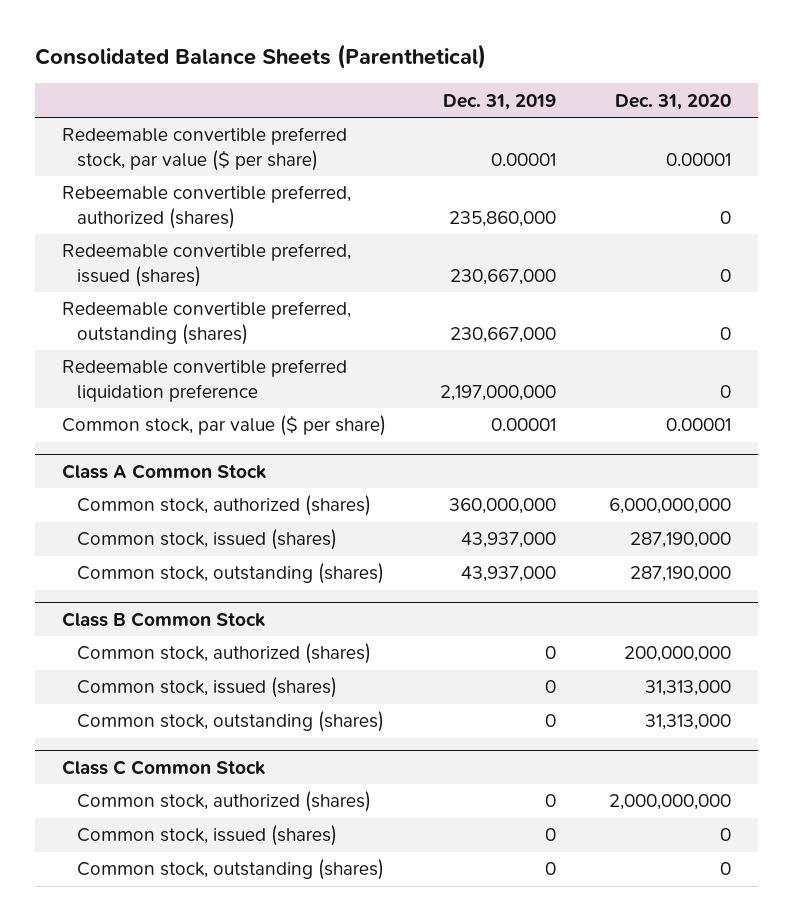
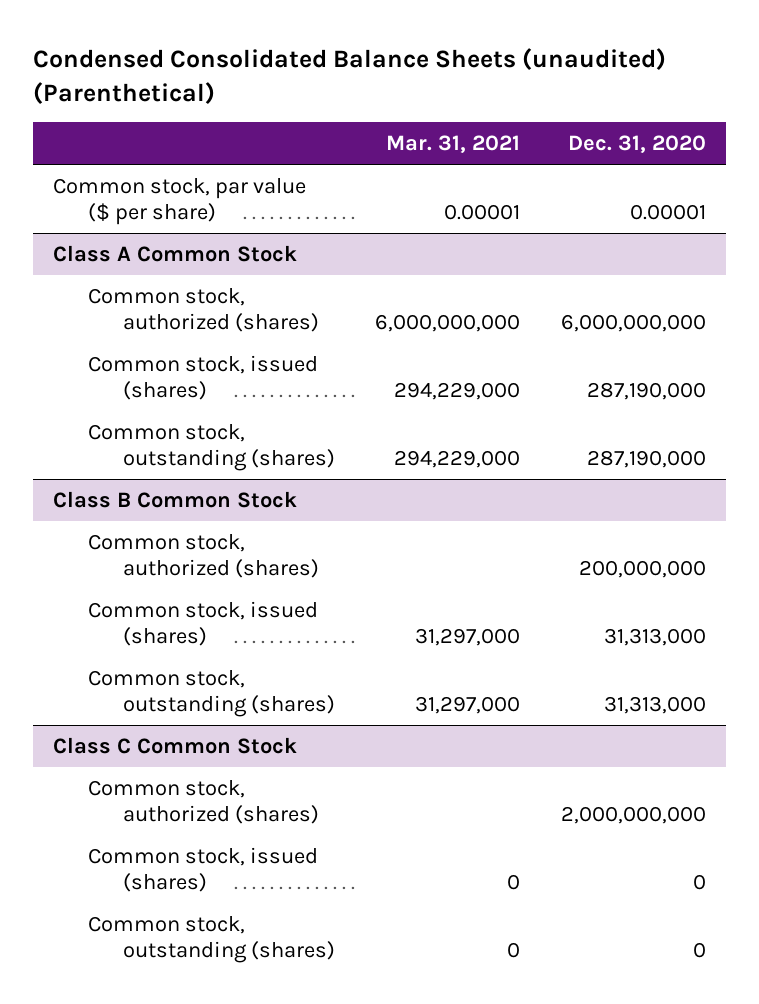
[34,44,486,70] Consolidated Balance Sheets (Parenthetical) -> [32,47,666,104] Condensed Consolidated Balance Sheets (unaudited) (Parenthetical)
[442,93,556,110] Dec. 31, 2019 -> none
none -> [386,135,521,154] Mar. 31, 2021
[61,127,347,171] Redeemable convertible preferred stock, par value ($ per share) -> none
[61,185,351,229] Rebeemable convertible preferred, authorized (shares) -> none
[61,243,351,287] Redeemable convertible preferred, issued (shares) -> none
[61,301,351,345] Redeemable convertible preferred, outstanding (shares) -> none
[61,359,347,402] Redeemable convertible preferred liquidation preference -> none

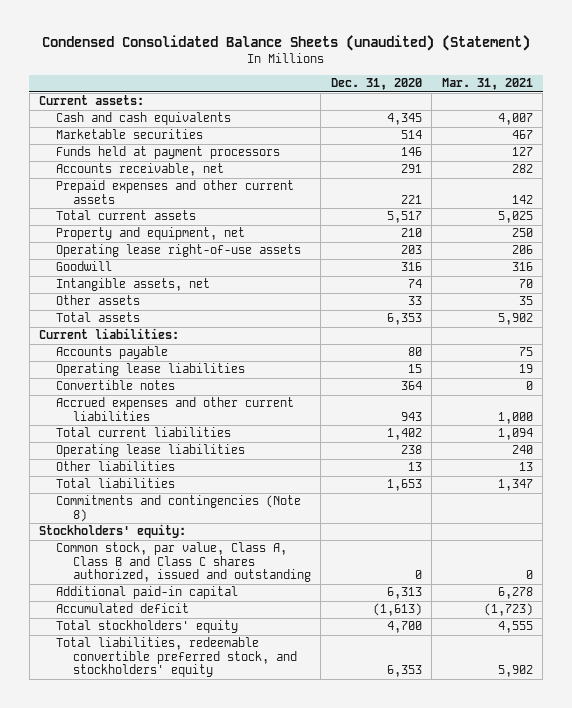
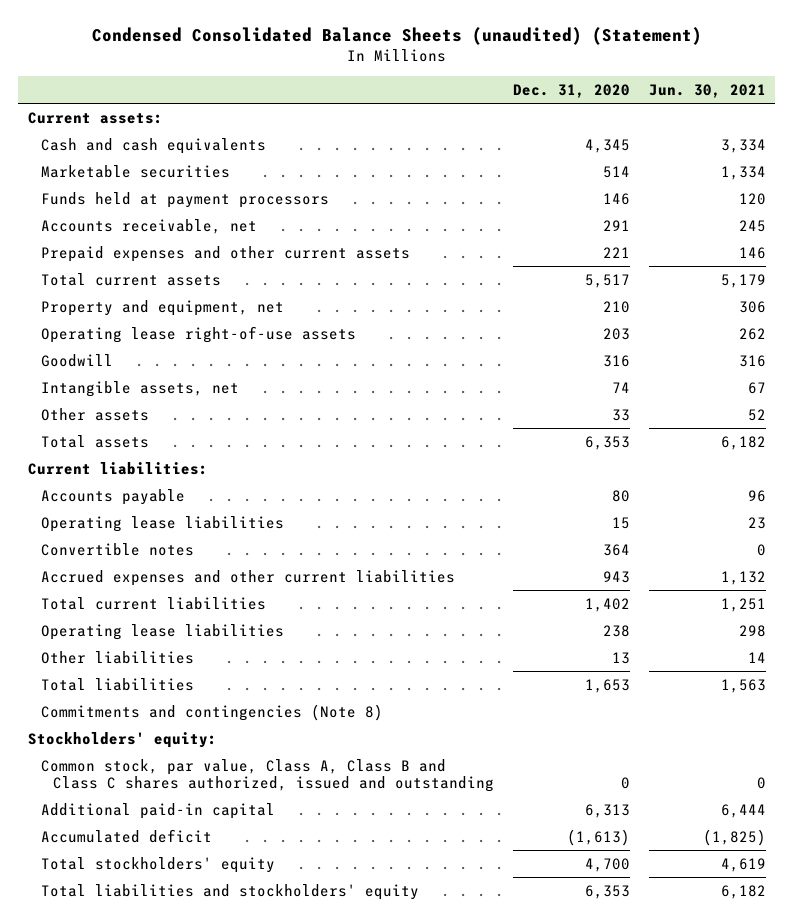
[441,78,533,91] Mar. 31, 2021 -> none
none -> [648,83,766,98] Jun. 30, 2021
[56,637,297,678] Total liabilities, redeemable convertible preferred stock, and stockholders' equity -> [40,883,419,900] Total liabilities and stockholders' equity

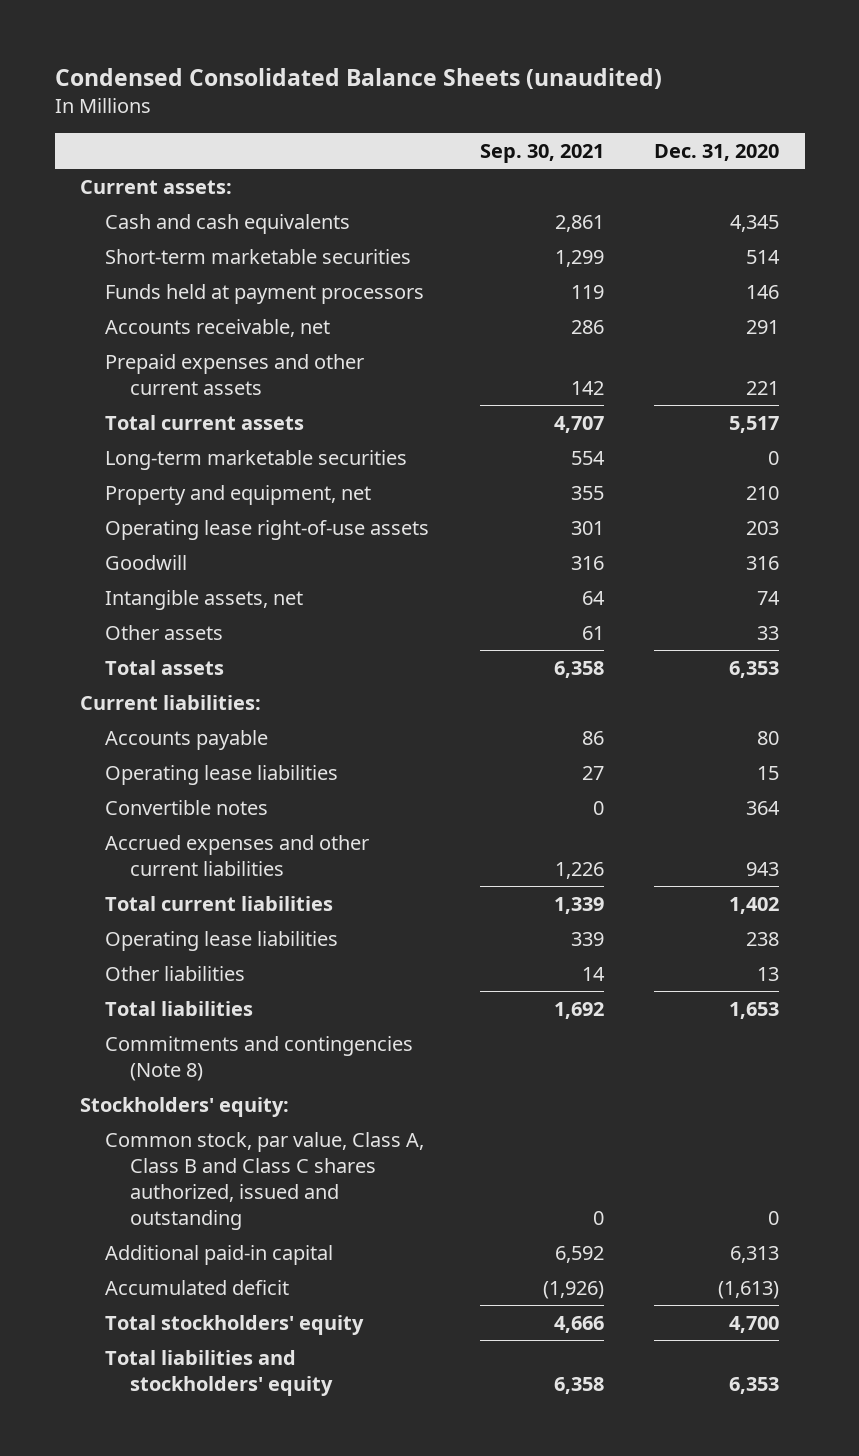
[91,27,702,46] Condensed Consolidated Balance Sheets (unaudited) (Statement) -> [54,67,662,89] Condensed Consolidated Balance Sheets (unaudited)
[648,83,766,98] Jun. 30, 2021 -> none
none -> [479,144,604,164] Sep. 30, 2021
[40,164,230,178] Marketable securities -> [104,248,411,264] Short-term marketable securities
none -> [104,449,407,470] Long-term marketable securities

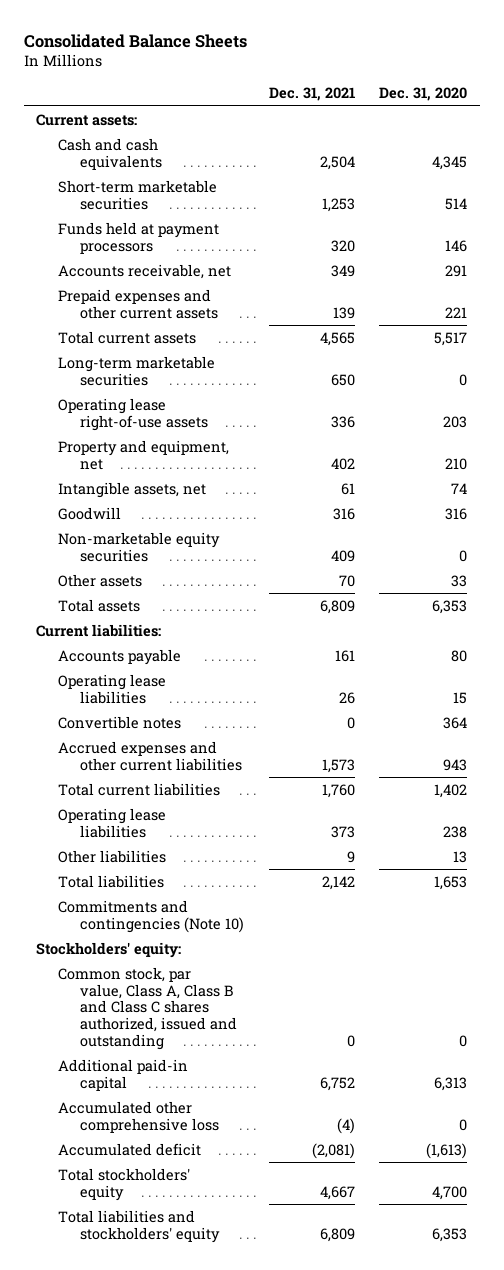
[54,67,662,89] Condensed Consolidated Balance Sheets (unaudited) -> [24,33,248,48] Consolidated Balance Sheets
[479,144,604,164] Sep. 30, 2021 -> none
none -> [268,87,355,102] Dec. 31, 2021
[104,484,371,505] Property and equipment, net -> [58,439,230,470] Property and equipment, net
[104,554,187,570] Goodwill -> [58,506,122,520] Goodwill
none -> [58,531,221,562] Non-marketable equity securities
[104,1035,413,1081] Commitments and contingencies (Note 8) -> [58,899,244,933] Commitments and contingencies (Note 10)
none -> [58,1100,219,1133] Accumulated other comprehensive loss

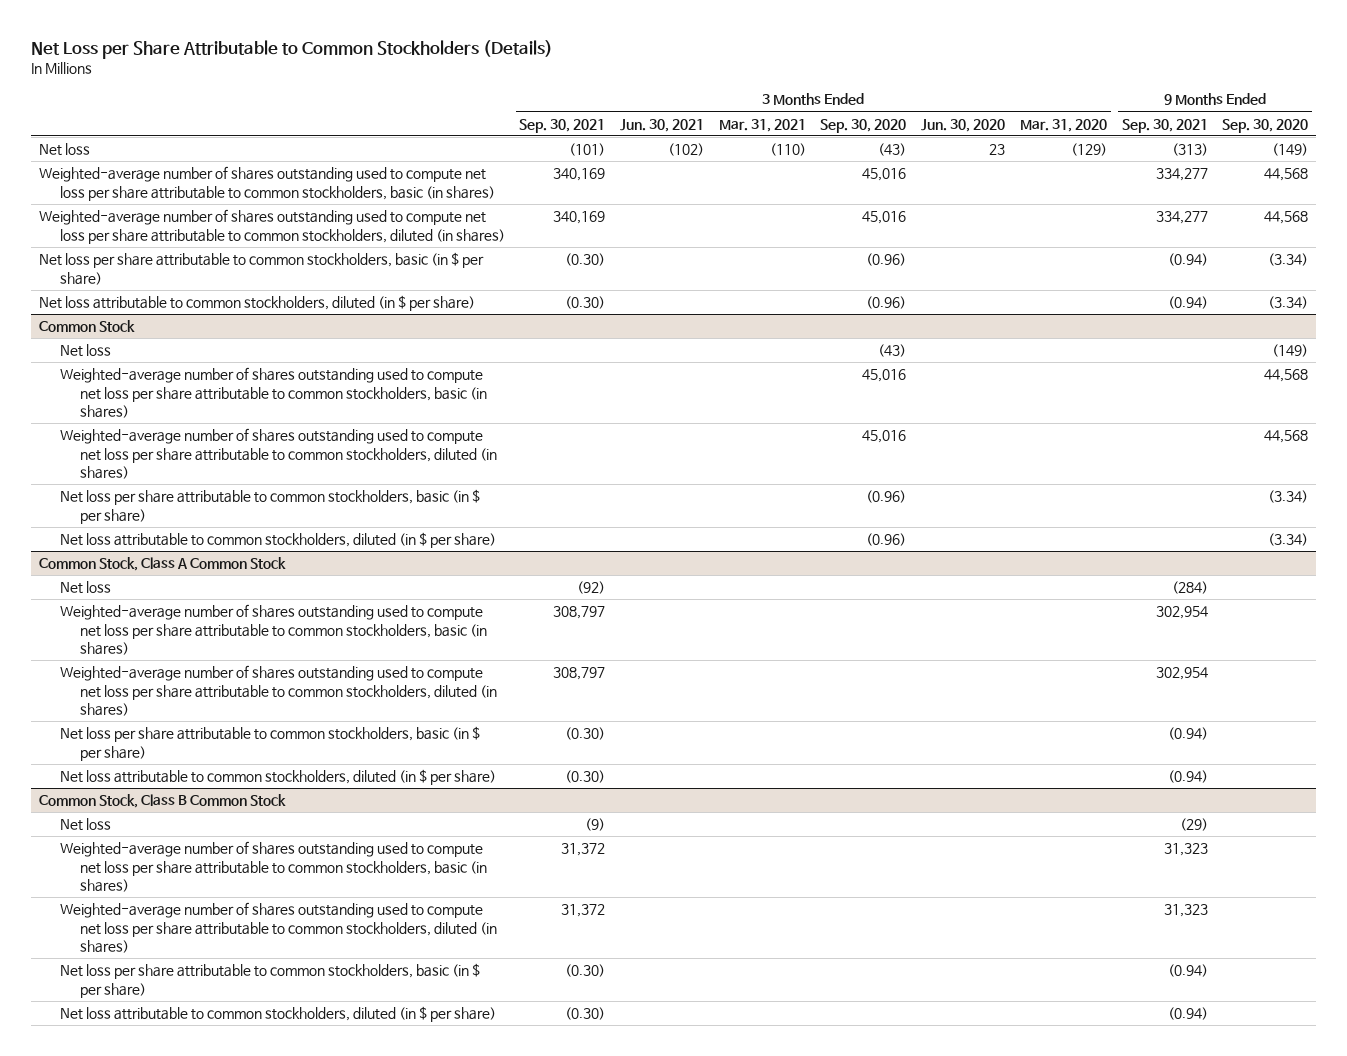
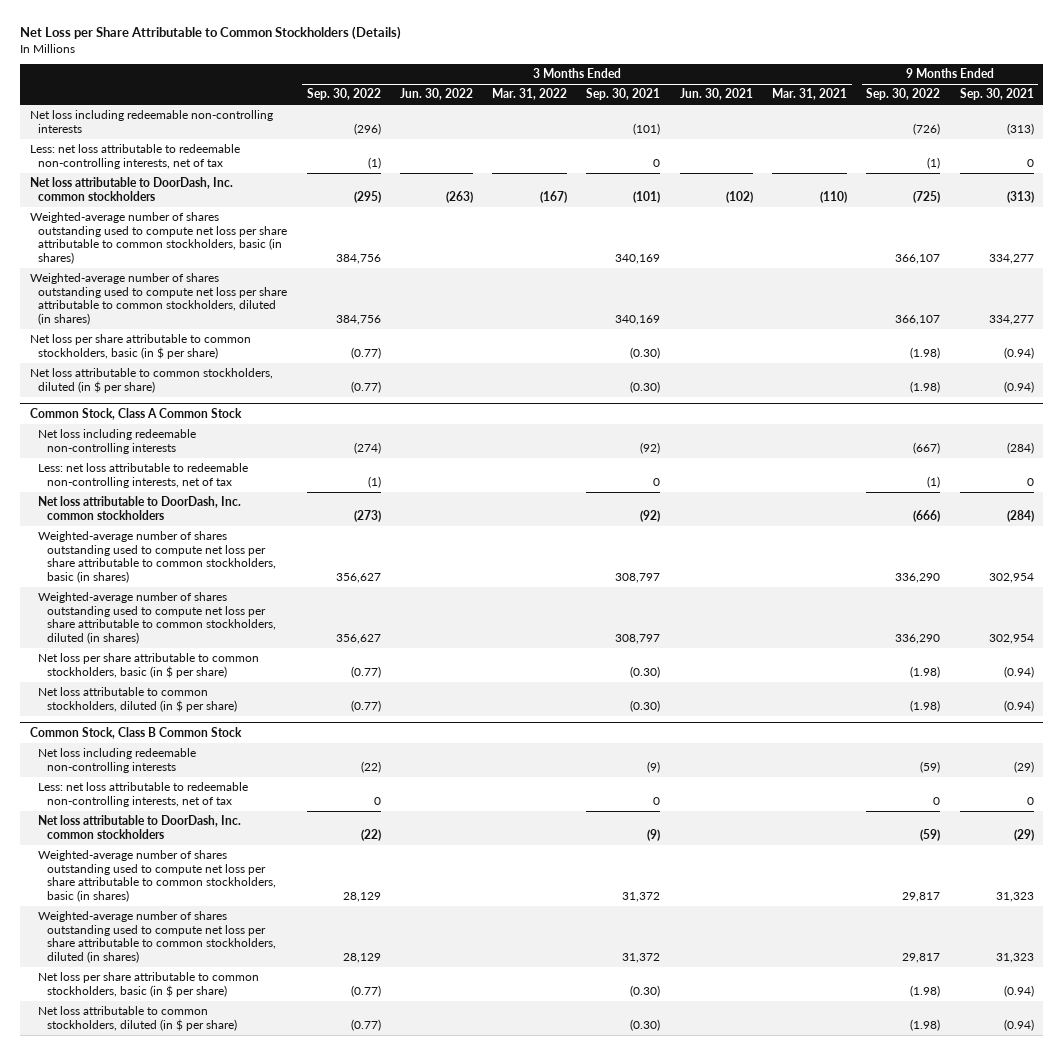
[820,118,907,133] Sep. 30, 2020 -> none
[921,118,1006,132] Jun. 30, 2020 -> none
[1019,118,1107,132] Mar. 31, 2020 -> none
[1222,118,1309,133] Sep. 30, 2020 -> none
none -> [306,88,381,101] Sep. 30, 2022
none -> [399,88,473,101] Jun. 30, 2022
none -> [492,88,568,101] Mar. 31, 2022
none -> [866,88,941,101] Sep. 30, 2022
none -> [29,110,273,133] Net loss including redeemable non-controlling interests
none -> [29,144,240,169] Less: net loss attributable to redeemable non-controlling interests, net of tax
[38,143,90,157] Net loss -> [29,177,233,201] Net loss attributable to DoorDash, Inc. common stockholders
[38,320,135,333] Common Stock -> none
[59,344,111,358] Net loss -> none
[59,367,488,419] Weighted-average number of shares outstanding used to compute net loss per share attributable to common stockholders, basic (in shares) -> none
[59,428,498,480] Weighted-average number of shares outstanding used to compute net loss per share attributable to common stockholders, diluted (in shares) -> none
[59,489,480,524] Net loss per share attributable to common stockholders, basic (in $ per share) -> none
[59,532,496,549] Net loss attributable to common stockholders, diluted (in $ per share) -> none
none -> [38,429,197,454] Net loss including redeemable non-controlling interests
none -> [38,463,249,488] Less: net loss attributable to redeemable non-controlling interests, net of tax
[59,581,111,595] Net loss -> [38,496,242,520] Net loss attributable to DoorDash, Inc. common stockholders
none -> [38,748,197,773] Net loss including redeemable non-controlling interests
none -> [38,782,249,807] Less: net loss attributable to redeemable non-controlling interests, net of tax
[59,818,111,832] Net loss -> [38,815,242,839] Net loss attributable to DoorDash, Inc. common stockholders

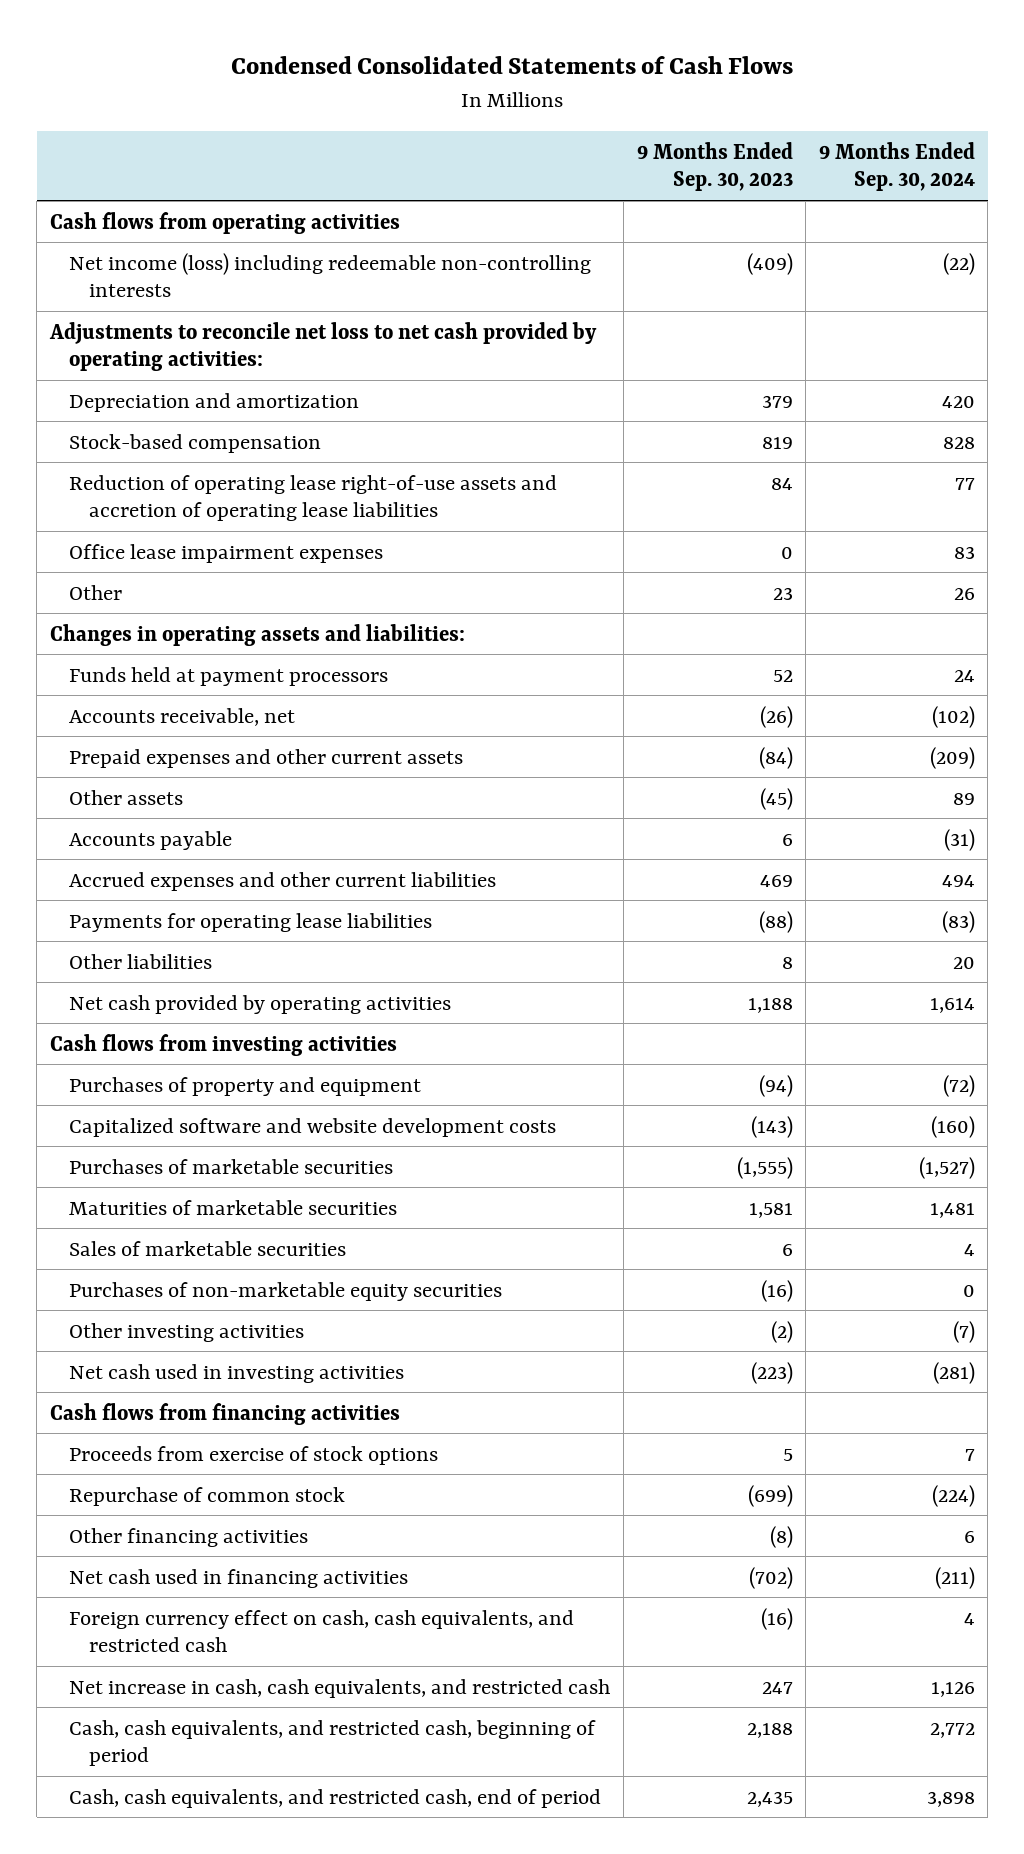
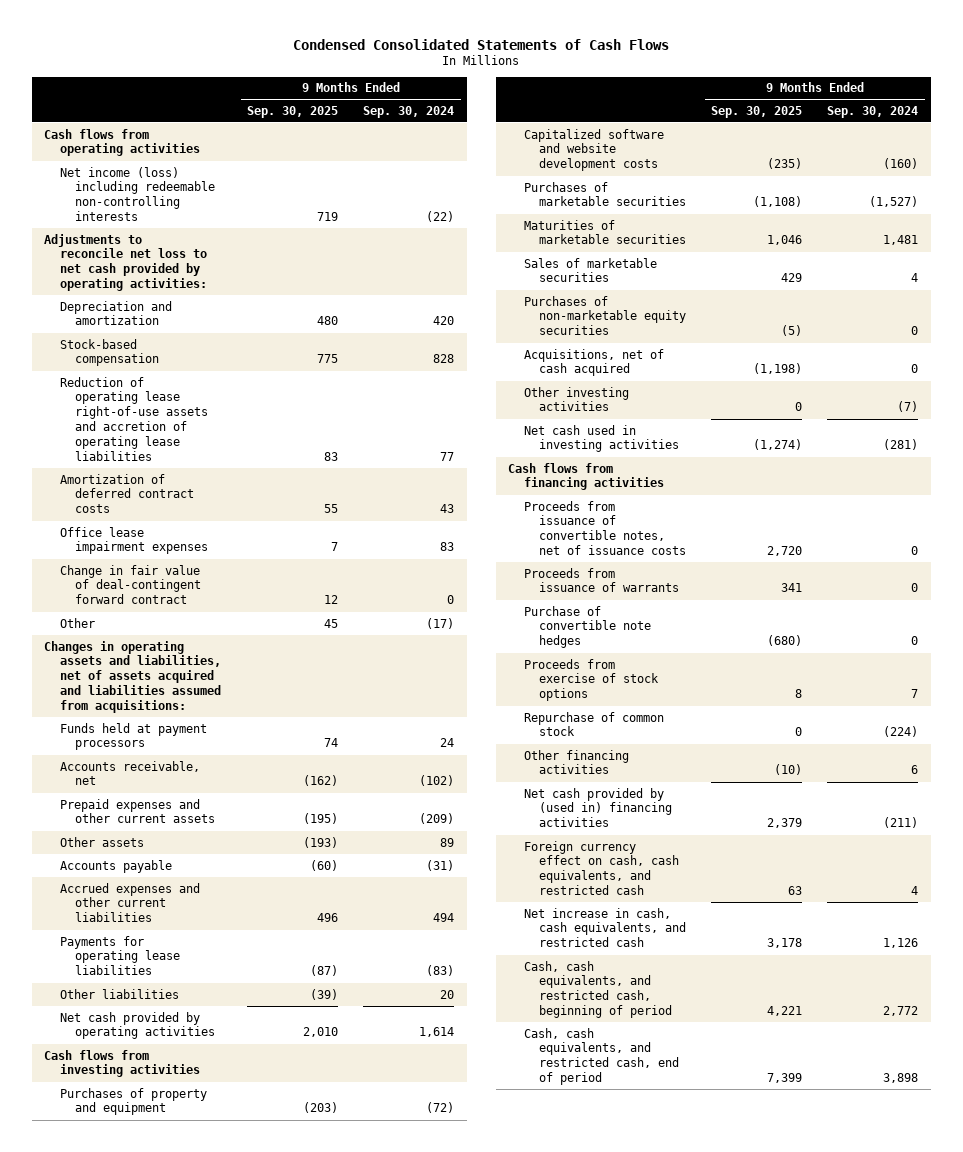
[636,141,793,192] 9 Months Ended Sep. 30, 2023 -> none
none -> [247,105,339,118] Sep. 30, 2025
none -> [59,473,195,514] Amortization of deferred contract costs
none -> [59,564,202,605] Change in fair value of deal-contingent forward contract
[953,587,975,600] 26 -> [426,617,455,629] (17)
[49,623,465,646] Changes in operating assets and liabilities: -> [44,640,221,714] Changes in operating assets and liabilities, net of assets acquired and liabilities assumed from acquisitions:
none -> [523,348,664,377] Acquisitions, net of cash acquired
none -> [523,500,687,556] Proceeds from issuance of convertible notes, net of issuance costs
none -> [523,567,680,593] Proceeds from issuance of warrants
none -> [523,605,652,649] Purchase of convertible note hedges
[69,1568,409,1588] Net cash used in financing activities -> [523,787,673,828] Net cash provided by (used in) financing activities

